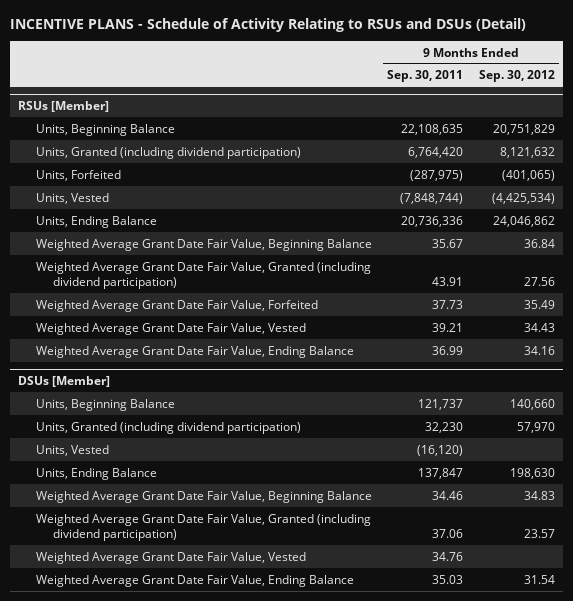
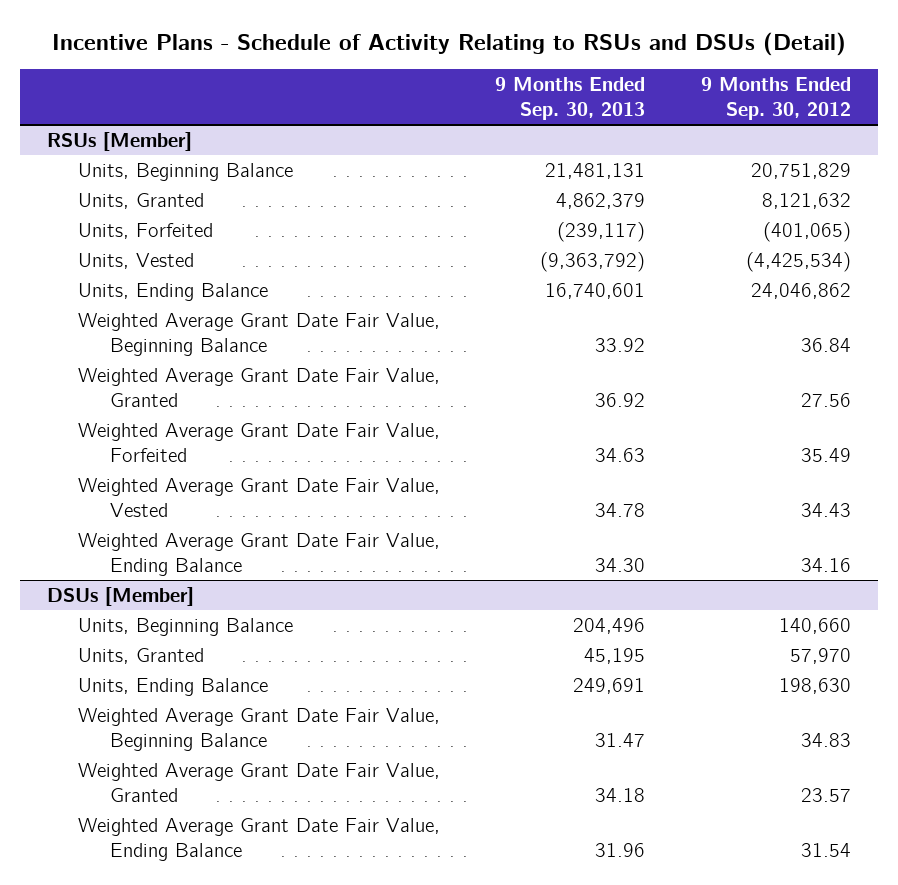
[9,17,526,32] INCENTIVE PLANS - Schedule of Activity Relating to RSUs and DSUs (Detail) -> [51,31,846,56] Incentive Plans - Schedule of Activity Relating to RSUs and DSUs (Detail)
[387,70,464,83] Sep. 30, 2011 -> none
none -> [495,77,646,120] 9 Months Ended Sep. 30, 2013
[35,146,301,159] Units, Granted (including dividend participation) -> [78,192,205,209] Units, Granted
[35,261,371,289] Weighted Average Grant Date Fair Value, Granted (including dividend participation) -> [78,367,441,407] Weighted Average Grant Date Fair Value, Granted
[35,444,109,456] Units, Vested -> none
[35,421,301,434] Units, Granted (including dividend participation) -> [78,647,205,664] Units, Granted
[35,551,306,564] Weighted Average Grant Date Fair Value, Vested -> none
[35,513,371,541] Weighted Average Grant Date Fair Value, Granted (including dividend participation) -> [78,762,441,802] Weighted Average Grant Date Fair Value, Granted

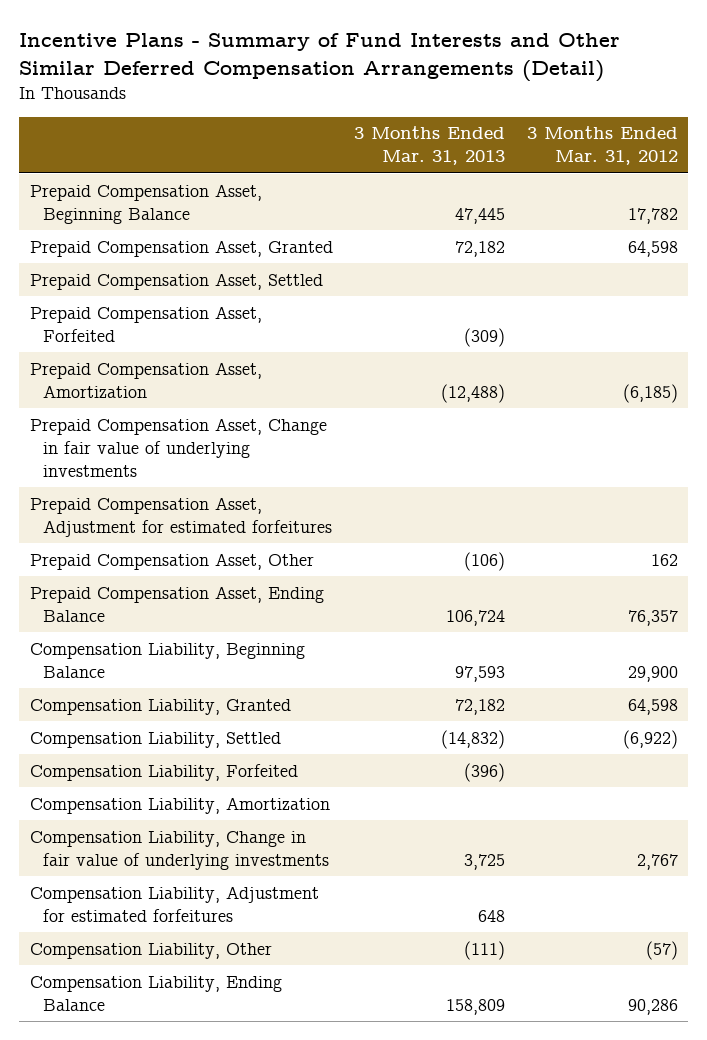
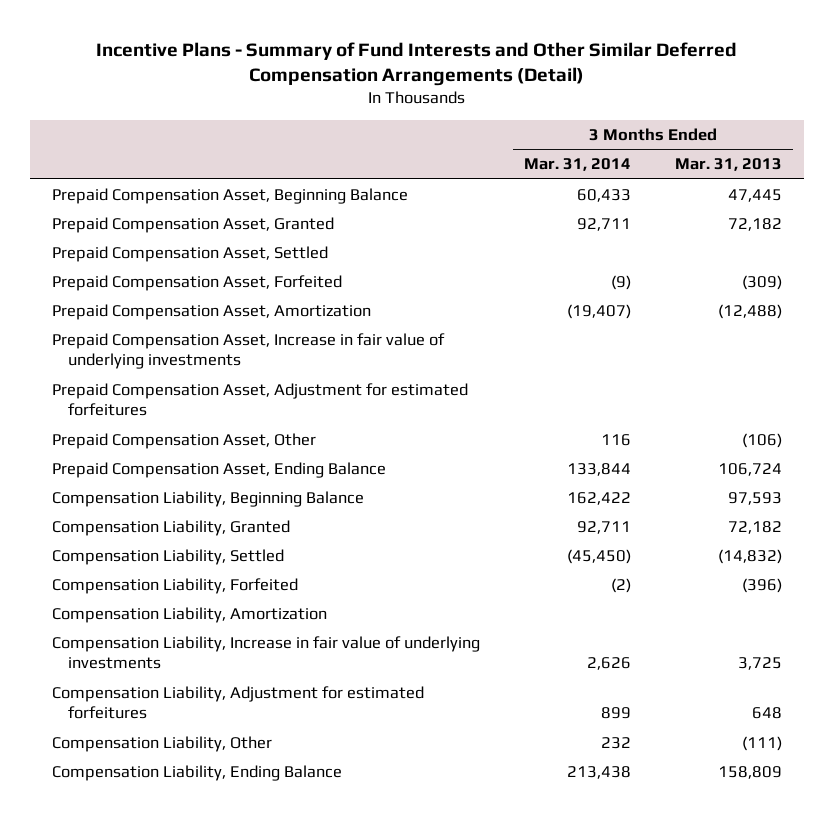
[526,126,678,166] 3 Months Ended Mar. 31, 2012 -> none
none -> [524,158,632,172] Mar. 31, 2014
[29,417,327,477] Prepaid Compensation Asset, Change in fair value of underlying investments -> [52,333,446,370] Prepaid Compensation Asset, Increase in fair value of underlying investments
[29,830,330,870] Compensation Liability, Change in fair value of underlying investments -> [52,636,481,670] Compensation Liability, Increase in fair value of underlying investments

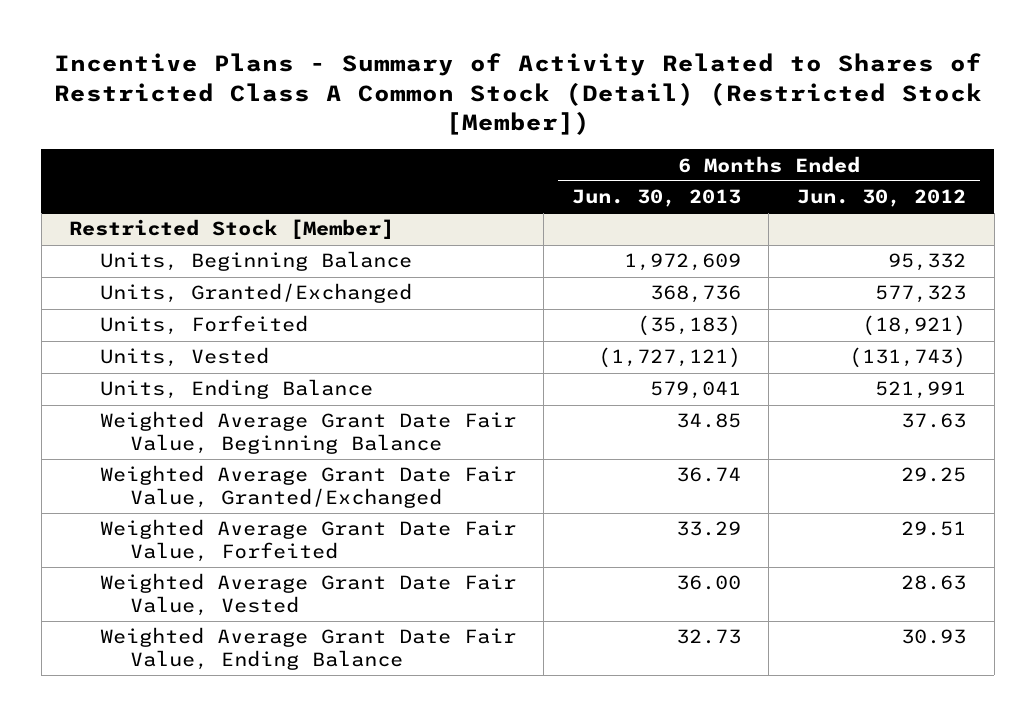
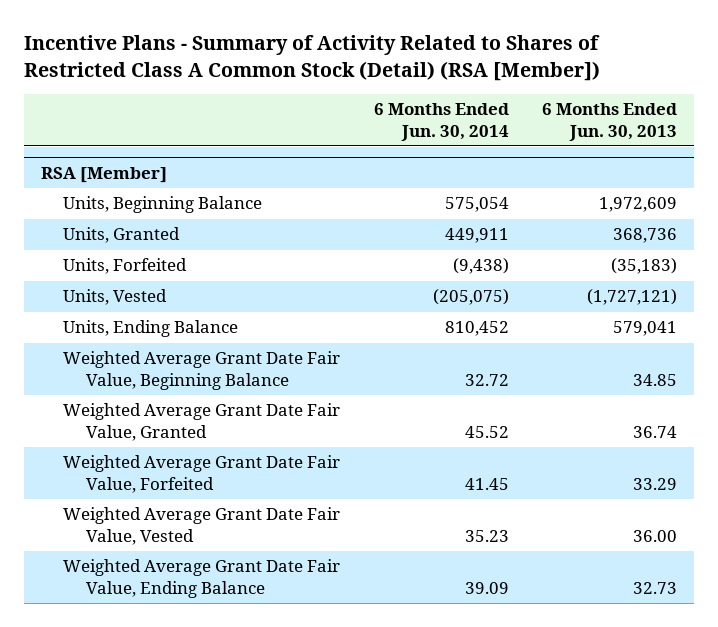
[53,52,982,136] Incentive Plans - Summary of Activity Related to Shares of Restricted Class A Common Stock (Detail) (Restricted Stock [Member]) -> [23,35,600,81] Incentive Plans - Summary of Activity Related to Shares of Restricted Class A Common Stock (Detail) (RSA [Member])
[797,189,967,208] Jun. 30, 2012 -> none
none -> [373,103,509,141] 6 Months Ended Jun. 30, 2014
[69,219,395,240] Restricted Stock [Member] -> none
none -> [40,167,167,184] RSA [Member]
[99,283,412,304] Units, Granted/Exchanged -> [63,227,181,244] Units, Granted
[99,465,516,508] Weighted Average Grant Date Fair Value, Granted/Exchanged -> [63,403,341,441] Weighted Average Grant Date Fair Value, Granted

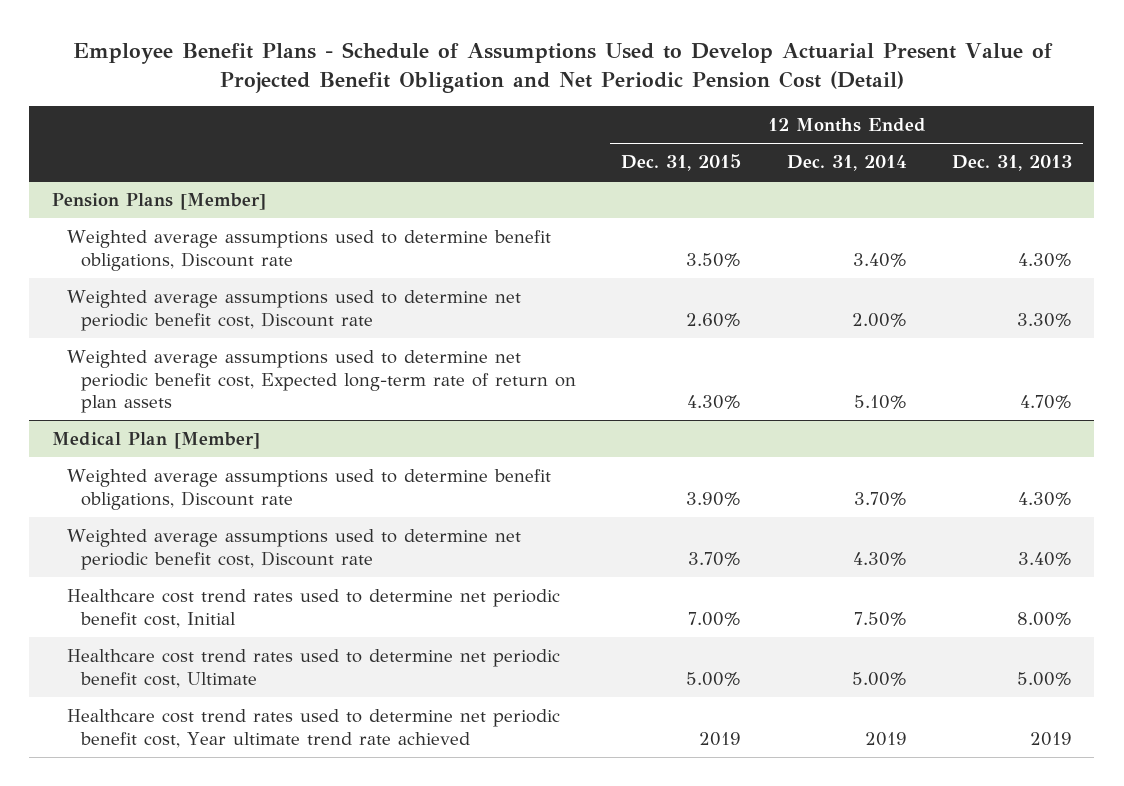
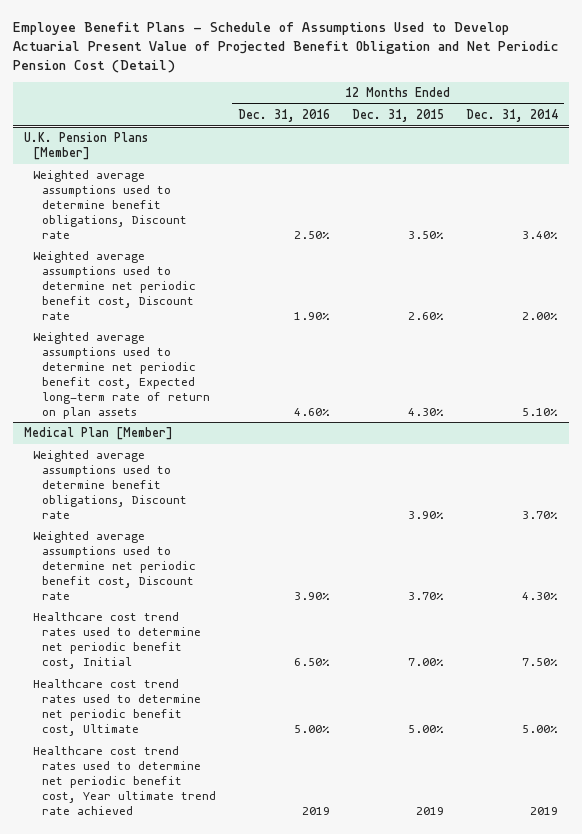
[951,155,1072,172] Dec. 31, 2013 -> none
none -> [237,109,330,123] 12 Months Ended Dec. 31, 2016
[51,193,266,211] Pension Plans [Member] -> [23,132,148,161] U.K. Pension Plans [Member]

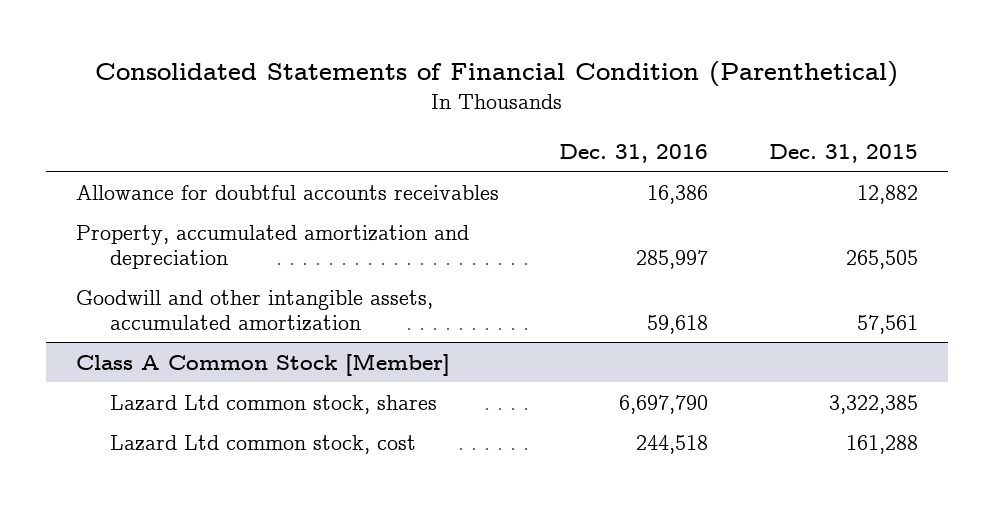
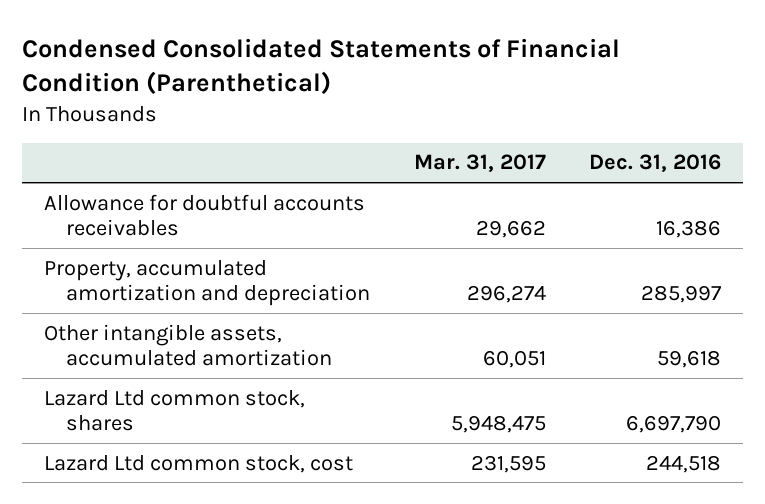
[94,60,898,87] Consolidated Statements of Financial Condition (Parenthetical) -> [22,37,621,95] Condensed Consolidated Statements of Financial Condition (Parenthetical)
[768,143,918,163] Dec. 31, 2015 -> none
none -> [413,154,546,173] Mar. 31, 2017
[76,352,451,376] Class A Common Stock [Member] -> none
[76,289,434,331] Goodwill and other intangible assets, accumulated amortization -> [43,323,333,367] Other intangible assets, accumulated amortization

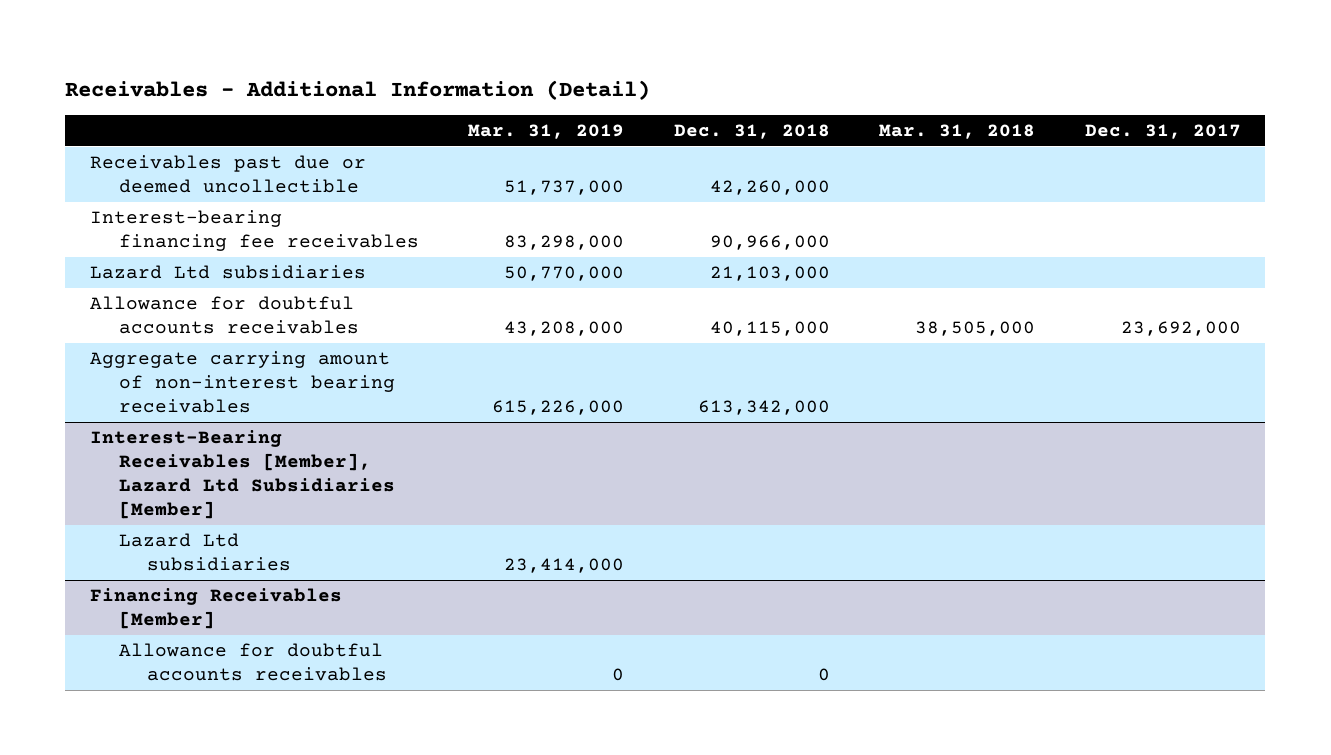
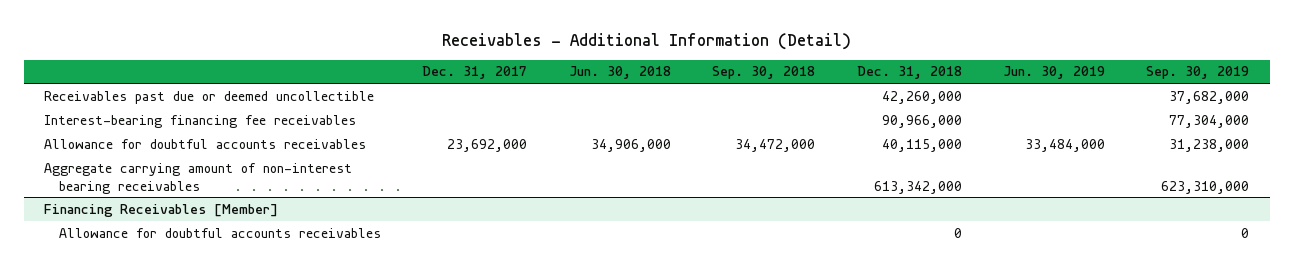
[468,124,625,140] Mar. 31, 2019 -> none
[879,124,1036,140] Mar. 31, 2018 -> none
none -> [568,66,671,80] Jun. 30, 2018
none -> [712,66,816,80] Sep. 30, 2018
none -> [1003,66,1106,80] Jun. 30, 2019
none -> [1146,66,1250,80] Sep. 30, 2019
[90,265,367,280] Lazard Ltd subsidiaries -> none
[90,430,395,520] Interest-Bearing Receivables [Member], Lazard Ltd Subsidiaries [Member] -> none
[118,533,292,572] Lazard Ltd subsidiaries -> none

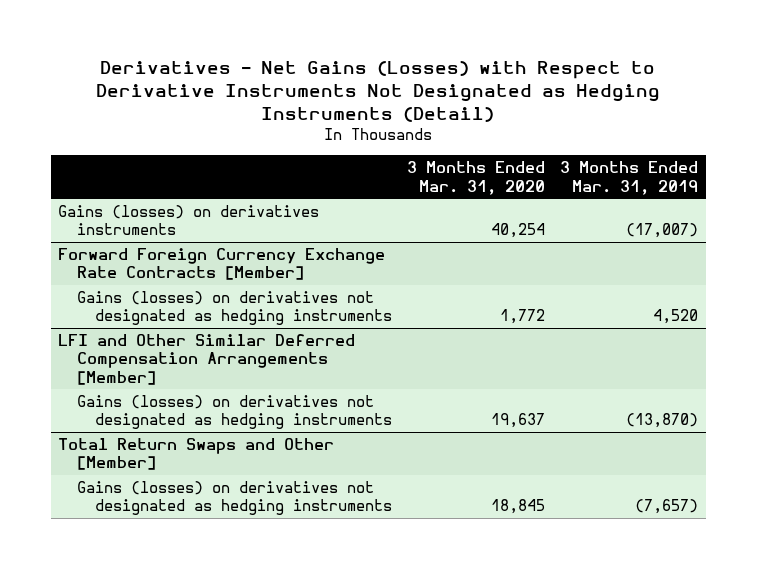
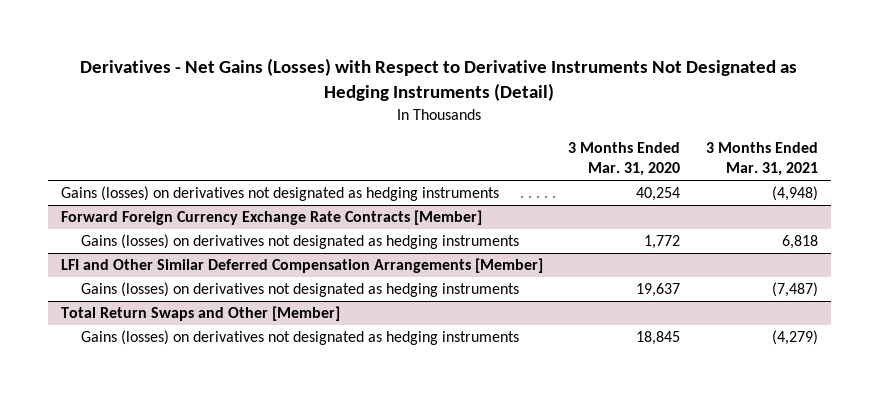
[560,161,699,195] 3 Months Ended Mar. 31, 2019 -> none
none -> [706,142,819,177] 3 Months Ended Mar. 31, 2021
[58,204,320,236] Gains (losses) on derivatives instruments -> [60,186,499,202] Gains (losses) on derivatives not designated as hedging instruments

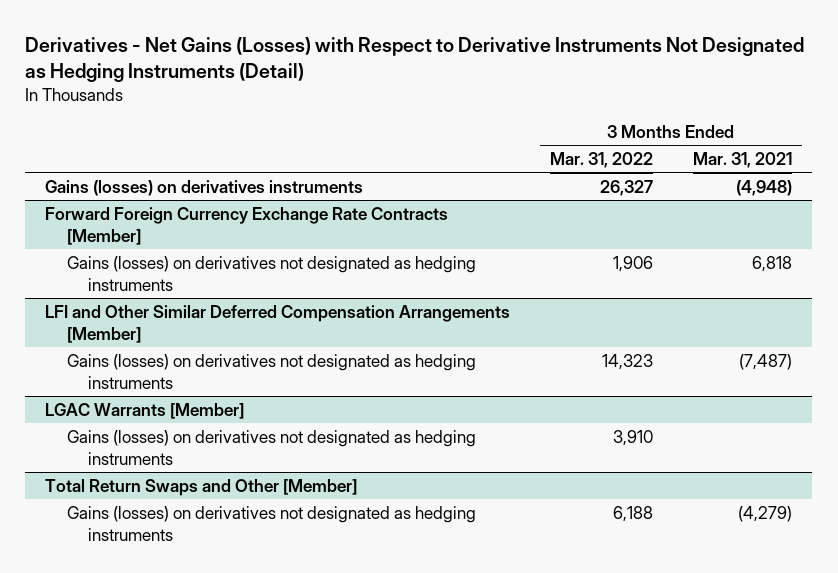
[568,142,681,177] 3 Months Ended Mar. 31, 2020 -> none
none -> [550,151,654,168] Mar. 31, 2022
[60,186,499,202] Gains (losses) on derivatives not designated as hedging instruments -> [45,179,364,196] Gains (losses) on derivatives instruments
none -> [45,402,245,419] LGAC Warrants [Member]
none -> [66,429,476,465] Gains (losses) on derivatives not designated as hedging instruments

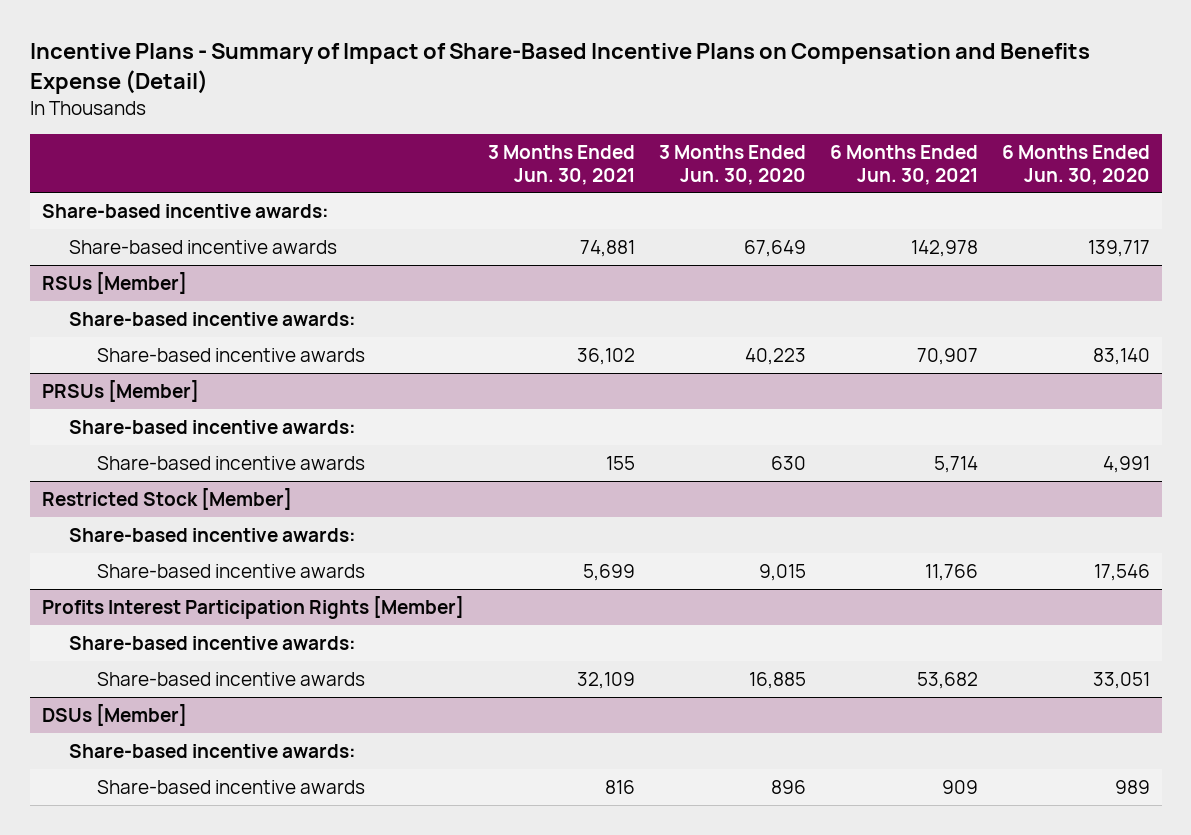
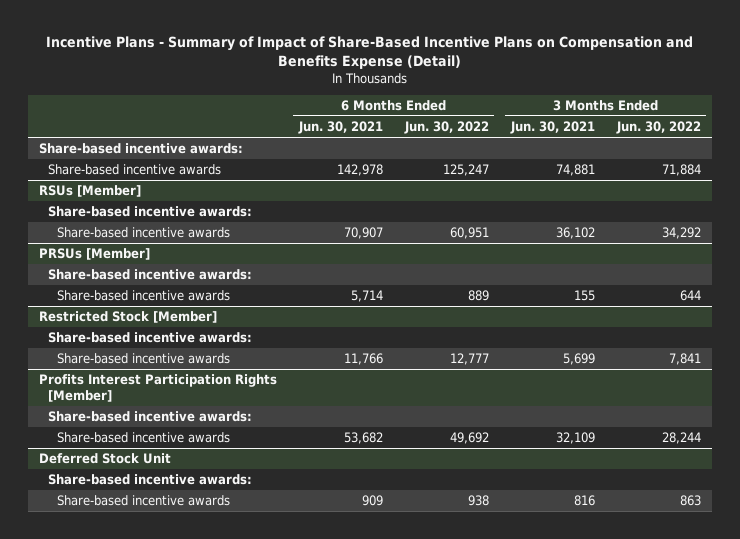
[658,145,806,185] 3 Months Ended Jun. 30, 2020 -> none
[1001,145,1150,185] 6 Months Ended Jun. 30, 2020 -> none
none -> [403,121,489,135] Jun. 30, 2022
none -> [615,121,701,135] Jun. 30, 2022
[41,703,187,726] DSUs [Member] -> [38,453,171,465] Deferred Stock Unit

